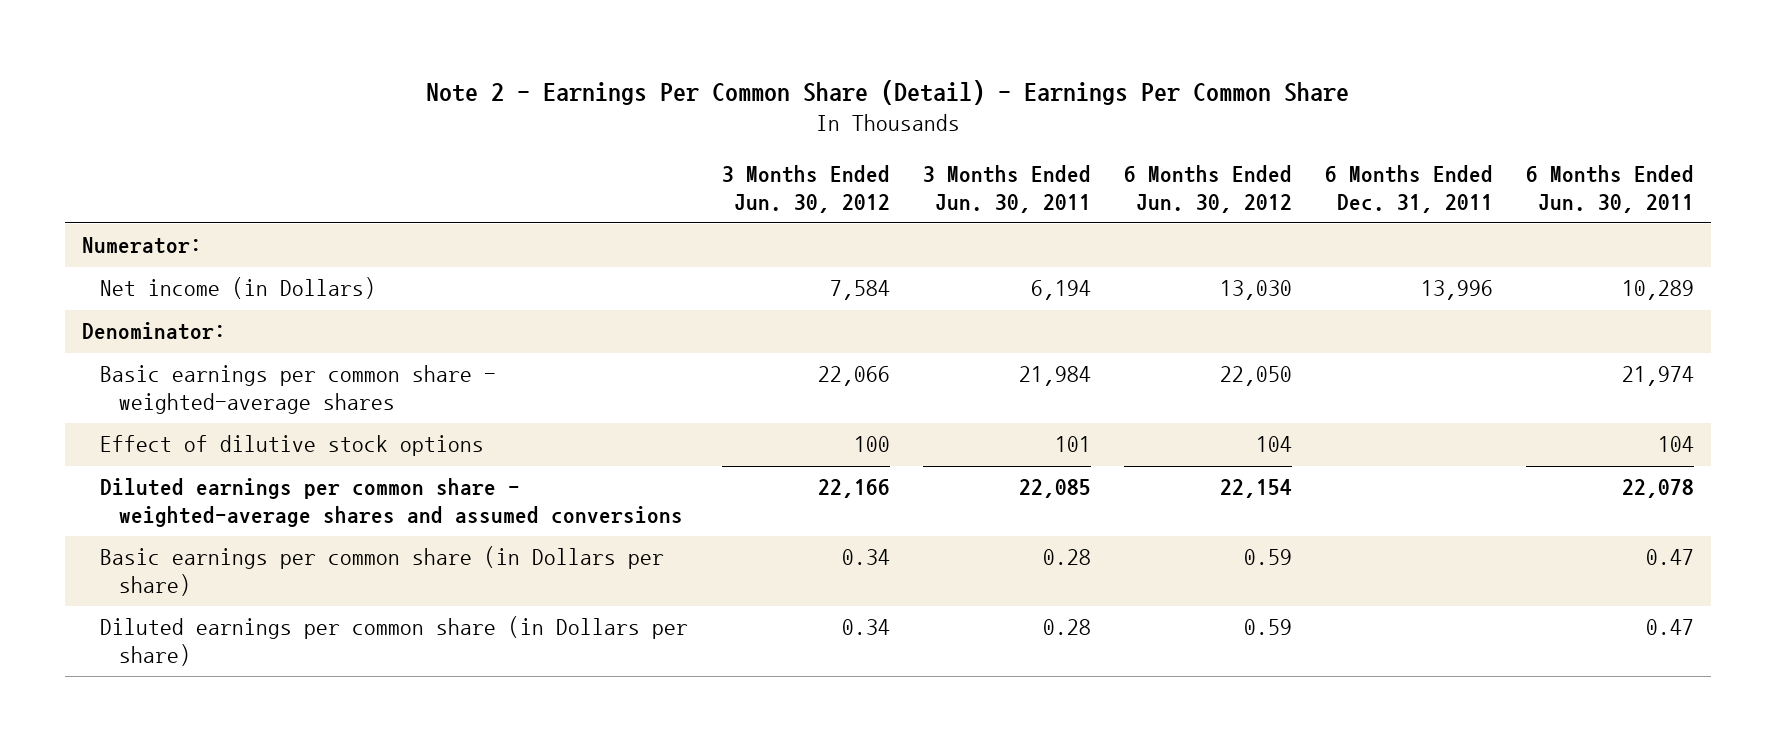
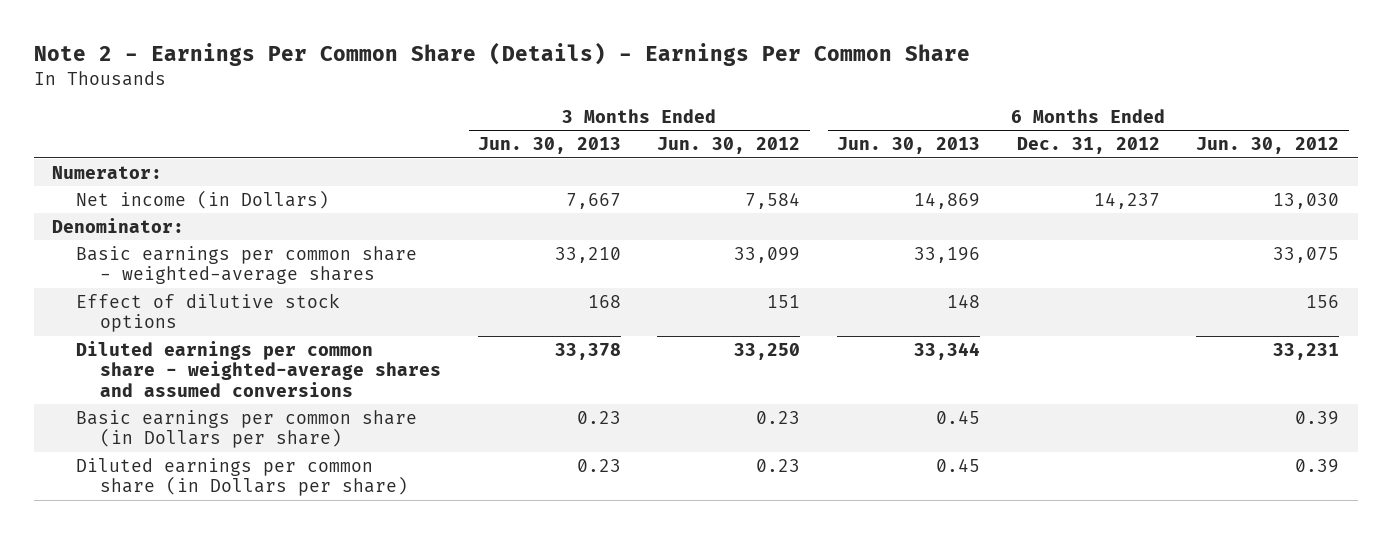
[425,79,1349,105] Note 2 - Earnings Per Common Share (Detail) - Earnings Per Common Share -> [33,42,970,67] Note 2 - Earnings Per Common Share (Details) - Earnings Per Common Share
[922,164,1091,213] 3 Months Ended Jun. 30, 2011 -> none
[1324,164,1493,213] 6 Months Ended Dec. 31, 2011 -> none
[1526,164,1695,213] 6 Months Ended Jun. 30, 2011 -> none
none -> [477,137,621,155] Jun. 30, 2013
none -> [837,137,981,155] Jun. 30, 2013
none -> [1016,137,1160,155] Dec. 31, 2012
[817,366,890,387] 22,066 -> [734,246,801,263] 33,099
[1219,366,1292,387] 22,050 -> [1273,246,1340,263] 33,075
[853,436,890,453] 100 -> [767,294,801,308] 151
[1255,436,1292,453] 104 -> [1306,294,1340,308] 156
[817,479,890,499] 22,166 -> [734,342,801,360] 33,250
[1219,479,1292,499] 22,154 -> [1273,342,1340,360] 33,231
[841,549,890,566] 0.34 -> [756,410,801,424] 0.23
[1243,549,1292,566] 0.59 -> [1295,410,1340,425] 0.39
[841,619,890,636] 0.34 -> [756,458,801,472] 0.23
[1243,619,1292,636] 0.59 -> [1295,458,1340,473] 0.39

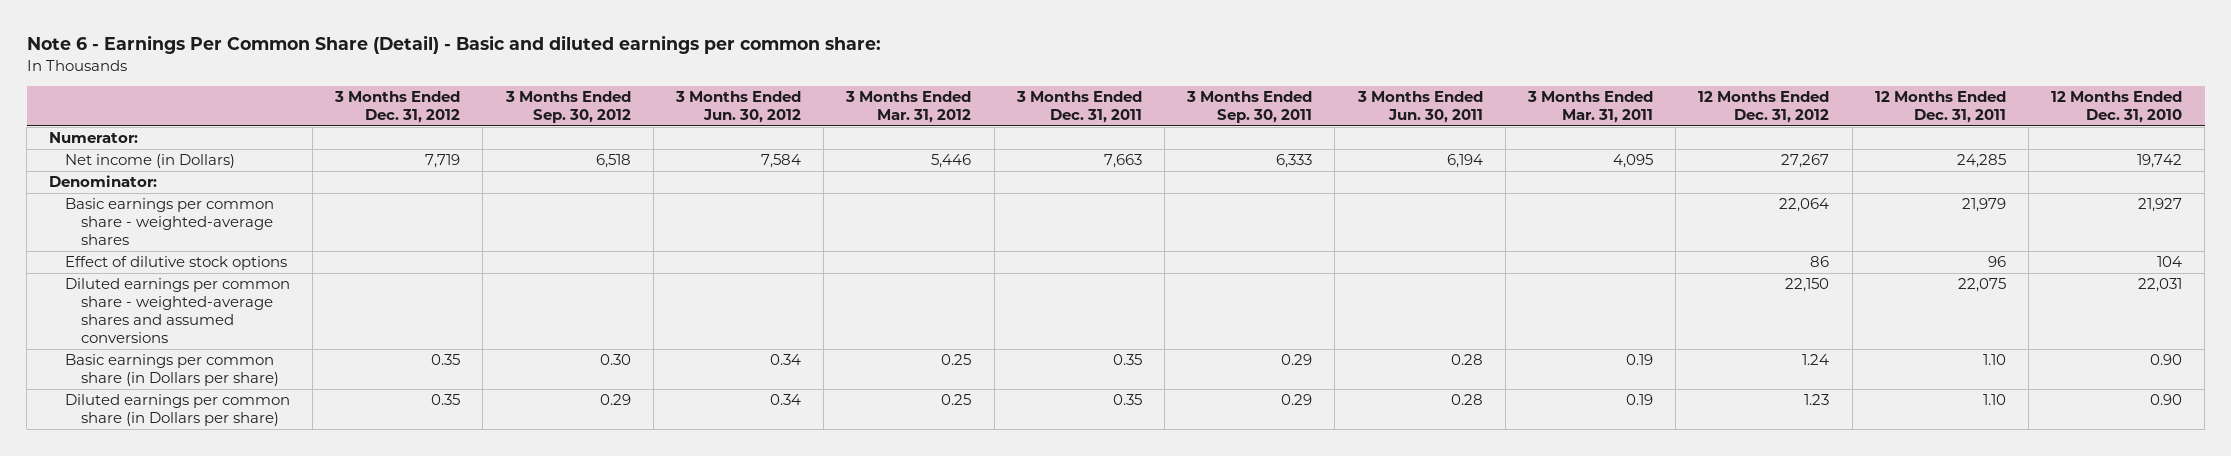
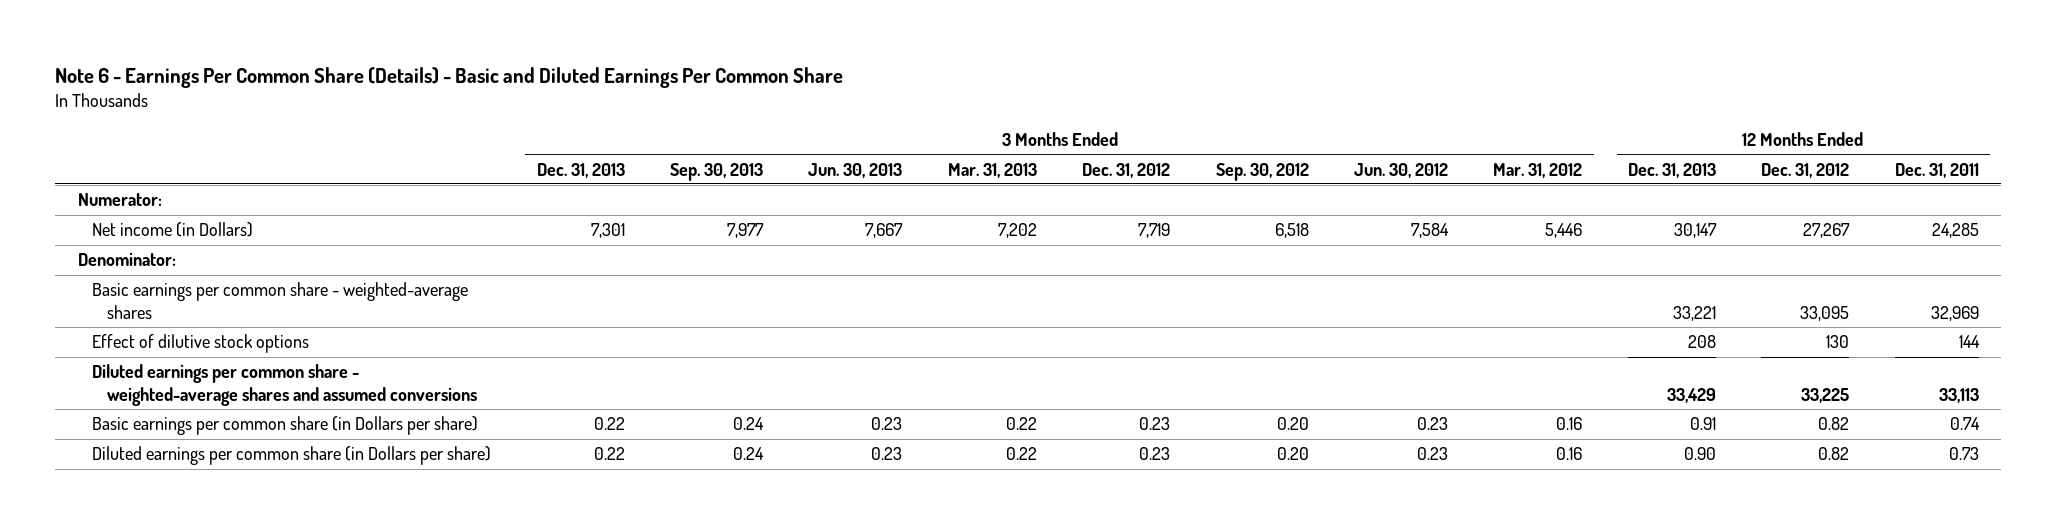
[26,35,881,55] Note 6 - Earnings Per Common Share (Detail) - Basic and diluted earnings per common share: -> [54,66,843,88] Note 6 - Earnings Per Common Share (Details) - Basic and Diluted Earnings Per Common Share
[1015,91,1142,123] 3 Months Ended Dec. 31, 2011 -> none
[1186,91,1313,123] 3 Months Ended Sep. 30, 2011 -> none
[1356,91,1483,123] 3 Months Ended Jun. 30, 2011 -> none
[1526,91,1653,123] 3 Months Ended Mar. 31, 2011 -> none
[2051,91,2183,123] 12 Months Ended Dec. 31, 2010 -> none
none -> [536,162,625,178] Dec. 31, 2013
none -> [670,162,764,181] Sep. 30, 2013
none -> [808,162,903,178] Jun. 30, 2013
none -> [947,162,1037,178] Mar. 31, 2013
none -> [1627,162,1716,178] Dec. 31, 2013
[1779,198,1830,213] 22,064 -> [1800,305,1850,321] 33,095
[1961,198,2006,213] 21,979 -> [1930,305,1979,321] 32,969
[1810,256,1830,268] 86 -> [1826,335,1850,349] 130
[1987,256,2006,268] 96 -> [1958,335,1980,349] 144
[1785,278,1830,293] 22,150 -> [1801,387,1850,403] 33,225
[1957,278,2006,293] 22,075 -> [1938,387,1979,403] 33,113
[431,354,461,366] 0.35 -> [1139,417,1171,431] 0.23
[599,354,631,366] 0.30 -> [1276,417,1309,431] 0.20
[770,354,802,366] 0.34 -> [1417,417,1449,431] 0.23
[941,354,972,366] 0.25 -> [1556,417,1583,431] 0.16
[1802,354,1830,366] 1.24 -> [1818,417,1850,431] 0.82
[1982,354,2006,366] 1.10 -> [1949,417,1980,431] 0.74
[431,394,461,406] 0.35 -> [1139,447,1171,461] 0.23
[599,394,631,406] 0.29 -> [1276,447,1309,461] 0.20
[770,394,802,406] 0.34 -> [1417,447,1449,461] 0.23
[941,394,972,406] 0.25 -> [1556,447,1583,461] 0.16
[1804,394,1830,406] 1.23 -> [1818,447,1850,461] 0.82
[1982,394,2006,406] 1.10 -> [1948,447,1979,461] 0.73

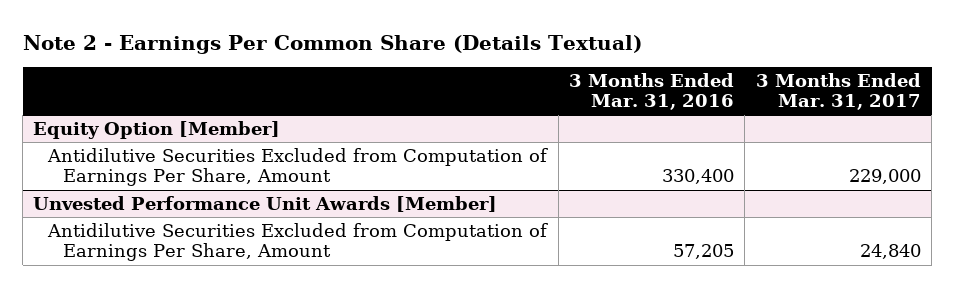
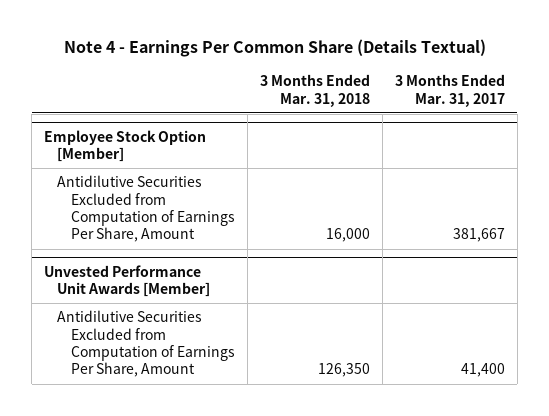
[22,34,642,54] Note 2 - Earnings Per Common Share (Details Textual) -> [63,39,486,58] Note 4 - Earnings Per Common Share (Details Textual)
[569,72,735,111] 3 Months Ended Mar. 31, 2016 -> none
none -> [259,74,370,107] 3 Months Ended Mar. 31, 2018
[33,120,281,139] Equity Option [Member] -> none
none -> [44,129,207,163] Employee Stock Option [Member]
[848,169,921,185] 229,000 -> [452,228,505,243] 381,667
[859,244,921,260] 24,840 -> [460,363,505,378] 41,400

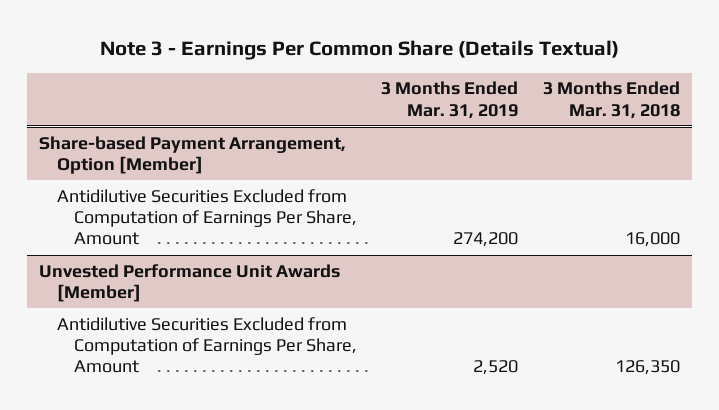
[63,39,486,58] Note 4 - Earnings Per Common Share (Details Textual) -> [99,39,619,60] Note 3 - Earnings Per Common Share (Details Textual)
[394,74,505,107] 3 Months Ended Mar. 31, 2017 -> none
none -> [381,81,519,119] 3 Months Ended Mar. 31, 2019
[44,129,207,163] Employee Stock Option [Member] -> [39,135,347,175] Share-based Payment Arrangement, Option [Member]

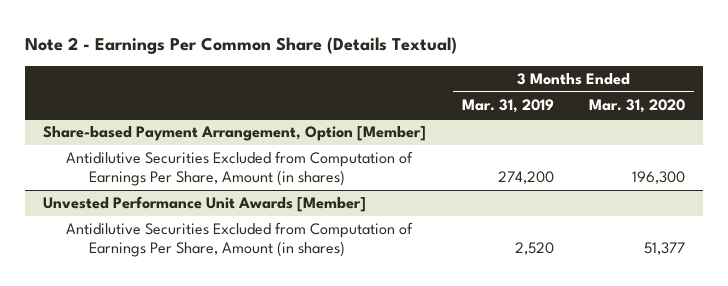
[99,39,619,60] Note 3 - Earnings Per Common Share (Details Textual) -> [25,36,458,54] Note 2 - Earnings Per Common Share (Details Textual)
[542,81,680,119] 3 Months Ended Mar. 31, 2018 -> none
none -> [589,99,686,114] Mar. 31, 2020
[56,188,357,246] Antidilutive Securities Excluded from Computation of Earnings Per Share, Amount -> [66,151,414,186] Antidilutive Securities Excluded from Computation of Earnings Per Share, Amount (in shares)
[56,316,357,374] Antidilutive Securities Excluded from Computation of Earnings Per Share, Amount -> [66,222,414,257] Antidilutive Securities Excluded from Computation of Earnings Per Share, Amount (in shares)

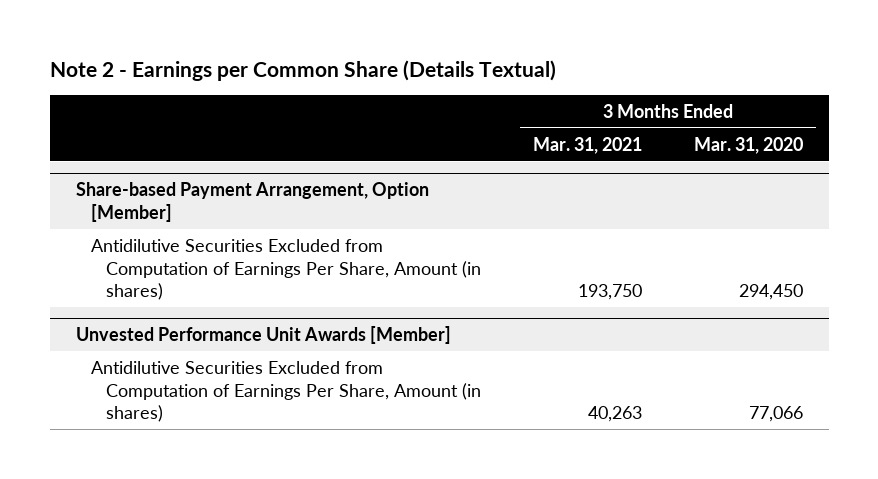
[25,36,458,54] Note 2 - Earnings Per Common Share (Details Textual) -> [49,60,556,82] Note 2 - Earnings per Common Share (Details Textual)
[461,99,554,114] Mar. 31, 2019 -> none
none -> [532,136,642,154] Mar. 31, 2021
[632,170,686,184] 196,300 -> [738,284,803,301] 294,450
[644,241,686,255] 51,377 -> [748,406,803,423] 77,066

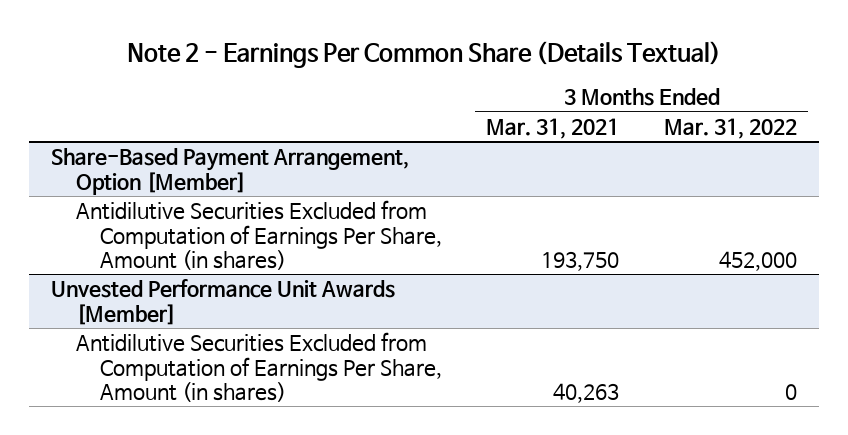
[49,60,556,82] Note 2 - Earnings per Common Share (Details Textual) -> [127,40,722,68] Note 2 - Earnings Per Common Share (Details Textual)
[693,136,803,154] Mar. 31, 2020 -> none
none -> [663,117,797,139] Mar. 31, 2022
[75,182,429,222] Share-based Payment Arrangement, Option [Member] -> [51,148,410,195] Share-Based Payment Arrangement, Option [Member]

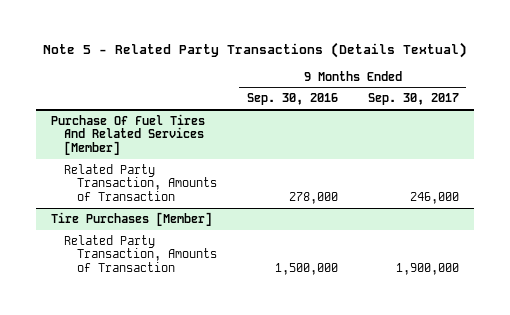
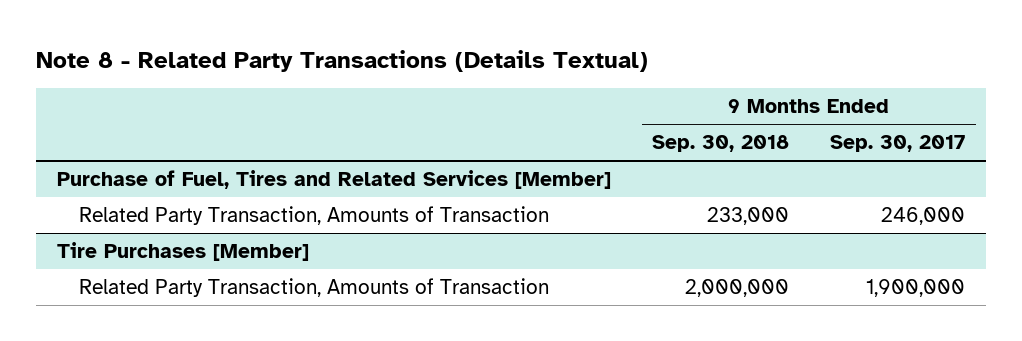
[43,42,468,59] Note 5 - Related Party Transactions (Details Textual) -> [36,49,649,72] Note 8 - Related Party Transactions (Details Textual)
[246,93,338,106] Sep. 30, 2016 -> none
none -> [652,134,790,152] Sep. 30, 2018
[51,113,206,155] Purchase Of Fuel Tires And Related Services [Member] -> [56,169,611,189] Purchase of Fuel, Tires and Related Services [Member]

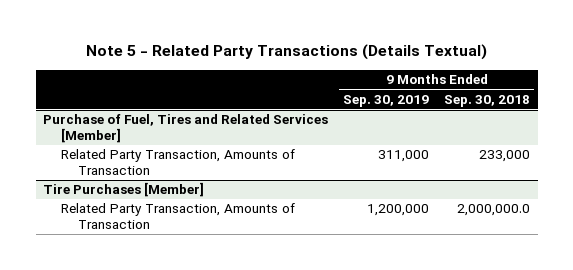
[36,49,649,72] Note 8 - Related Party Transactions (Details Textual) -> [85,44,487,61] Note 5 - Related Party Transactions (Details Textual)
[830,134,966,152] Sep. 30, 2017 -> none
none -> [343,94,430,107] Sep. 30, 2019
[685,278,790,297] 2,000,000 -> [457,204,531,217] 2,000,000.0

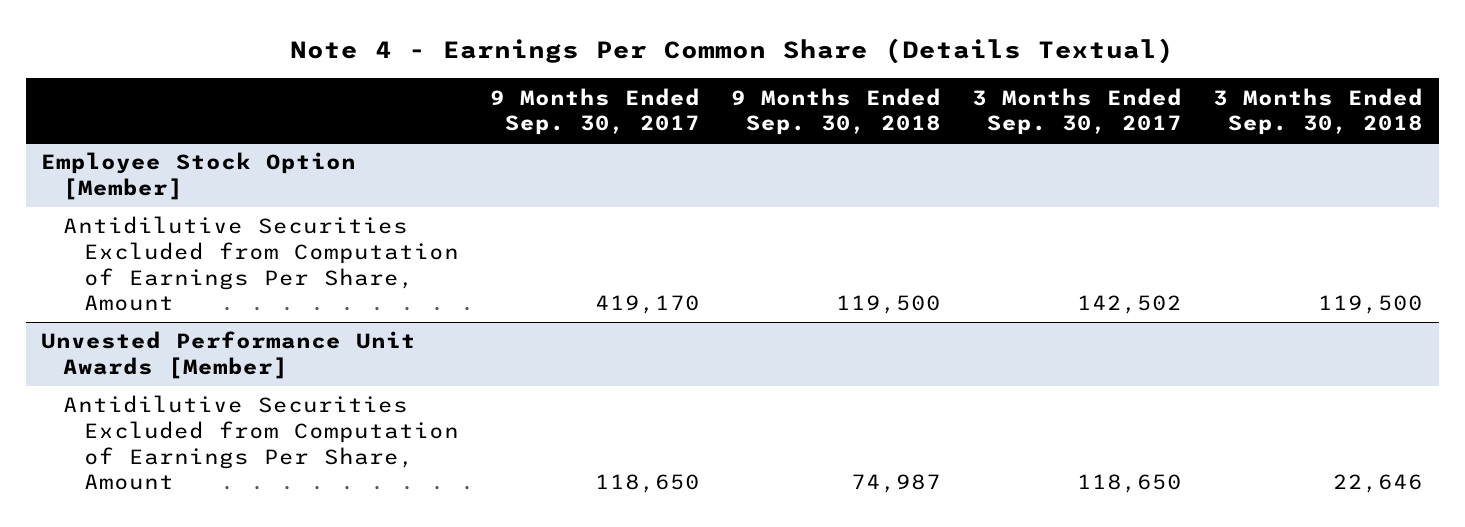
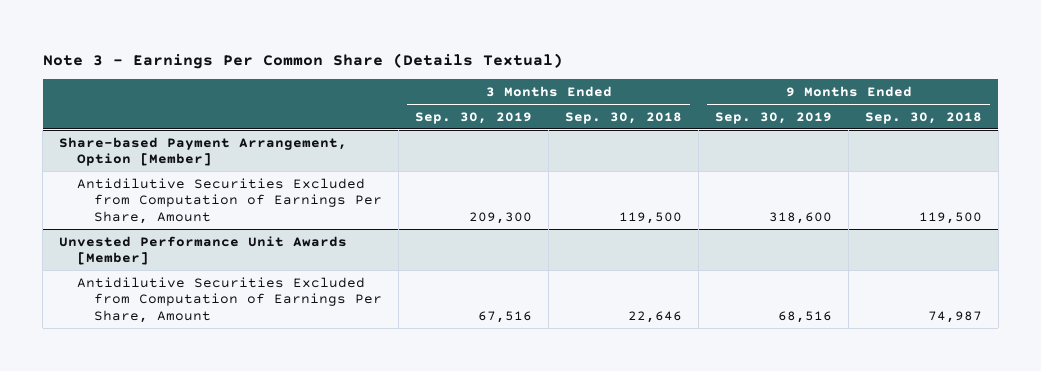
[290,37,1175,64] Note 4 - Earnings Per Common Share (Details Textual) -> [42,52,563,69] Note 3 - Earnings Per Common Share (Details Textual)
[490,87,701,136] 9 Months Ended Sep. 30, 2017 -> none
[972,87,1183,136] 3 Months Ended Sep. 30, 2017 -> none
none -> [415,111,533,124] Sep. 30, 2019
none -> [715,111,833,124] Sep. 30, 2019
[41,152,357,200] Employee Stock Option [Member] -> [59,136,348,167] Share-based Payment Arrangement, Option [Member]

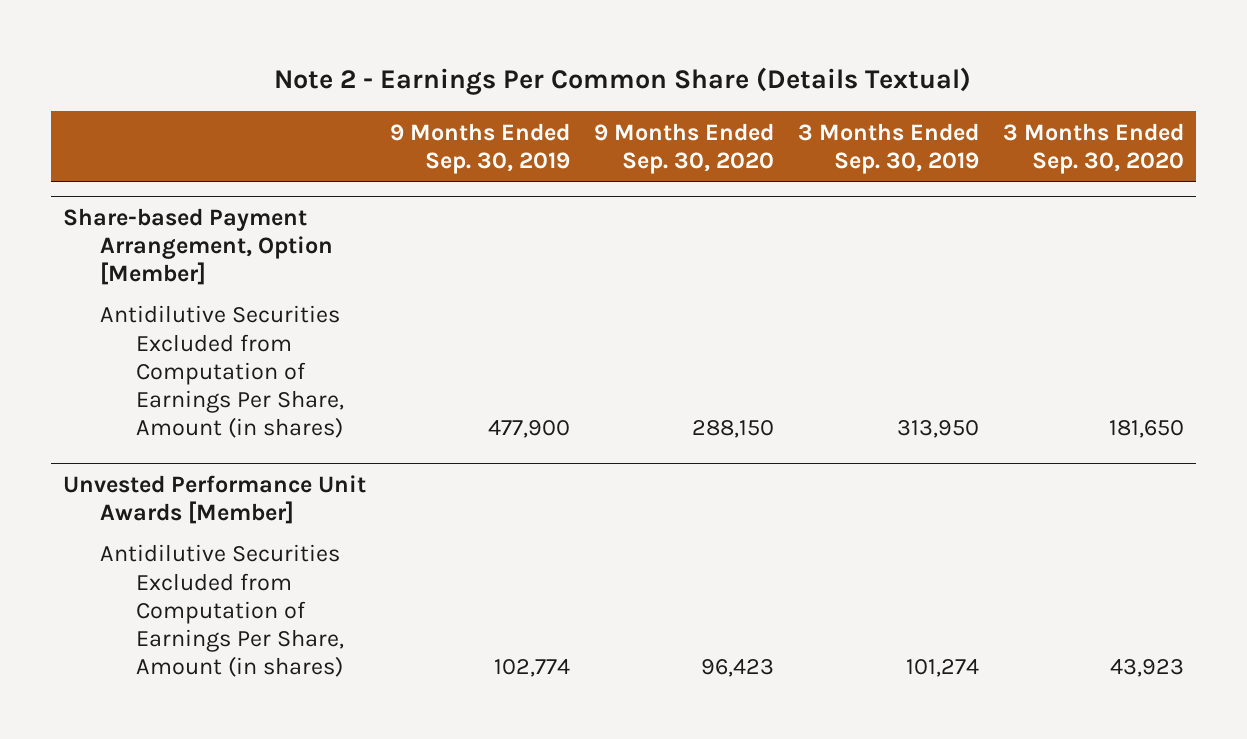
[42,52,563,69] Note 3 - Earnings Per Common Share (Details Textual) -> [274,66,972,95] Note 2 - Earnings Per Common Share (Details Textual)
[565,111,683,124] Sep. 30, 2018 -> none
[864,111,982,124] Sep. 30, 2018 -> none
none -> [593,122,774,174] 9 Months Ended Sep. 30, 2020
none -> [1002,122,1184,174] 3 Months Ended Sep. 30, 2020
[76,177,383,224] Antidilutive Securities Excluded from Computation of Earnings Per Share, Amount -> [99,305,345,438] Antidilutive Securities Excluded from Computation of Earnings Per Share, Amount (in shares)
[469,211,533,224] 209,300 -> [896,419,979,438] 313,950
[769,211,833,224] 318,600 -> [487,419,570,438] 477,900
[76,276,383,323] Antidilutive Securities Excluded from Computation of Earnings Per Share, Amount -> [99,544,345,677] Antidilutive Securities Excluded from Computation of Earnings Per Share, Amount (in shares)
[478,310,533,323] 67,516 -> [905,658,979,677] 101,274
[778,310,833,323] 68,516 -> [493,658,570,677] 102,774

